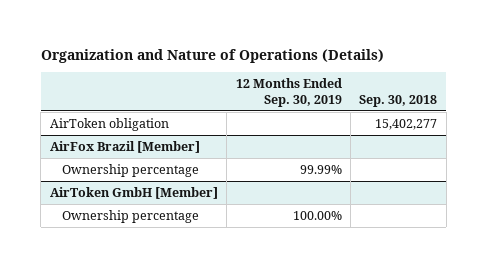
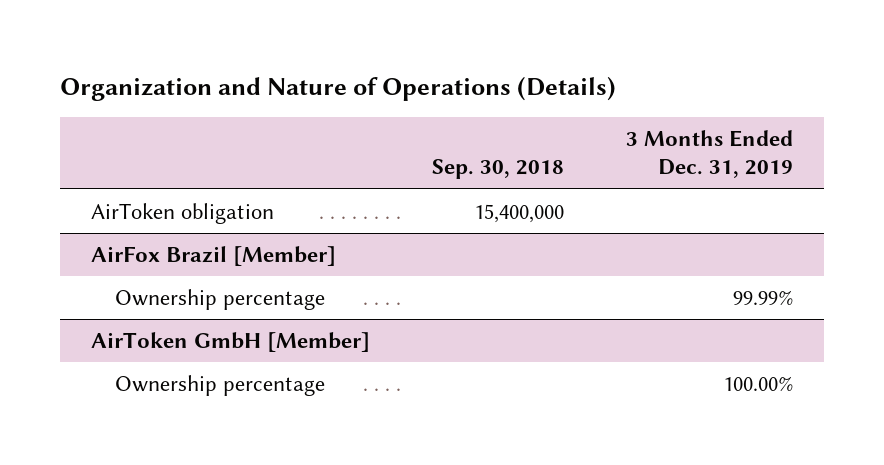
[235,78,342,107] 12 Months Ended Sep. 30, 2019 -> none
none -> [625,129,793,179] 3 Months Ended Dec. 31, 2019
[375,118,438,130] 15,402,277 -> [474,203,565,223] 15,400,000

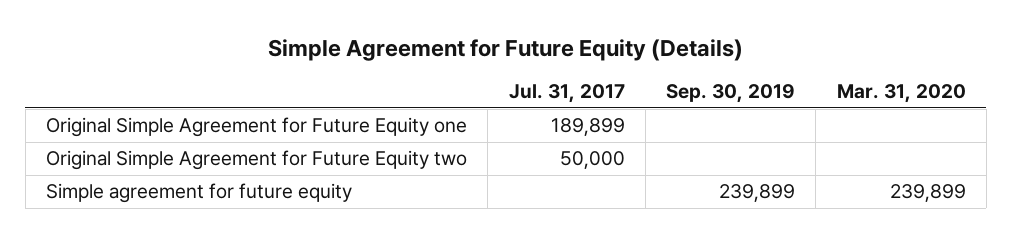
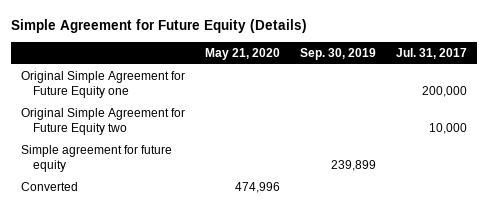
[836,84,966,104] Mar. 31, 2020 -> none
none -> [204,47,280,60] May 21, 2020
[550,118,625,137] 189,899 -> [421,86,467,98] 200,000
[559,151,625,170] 50,000 -> [428,123,467,135] 10,000
none -> [21,182,79,192] Converted

